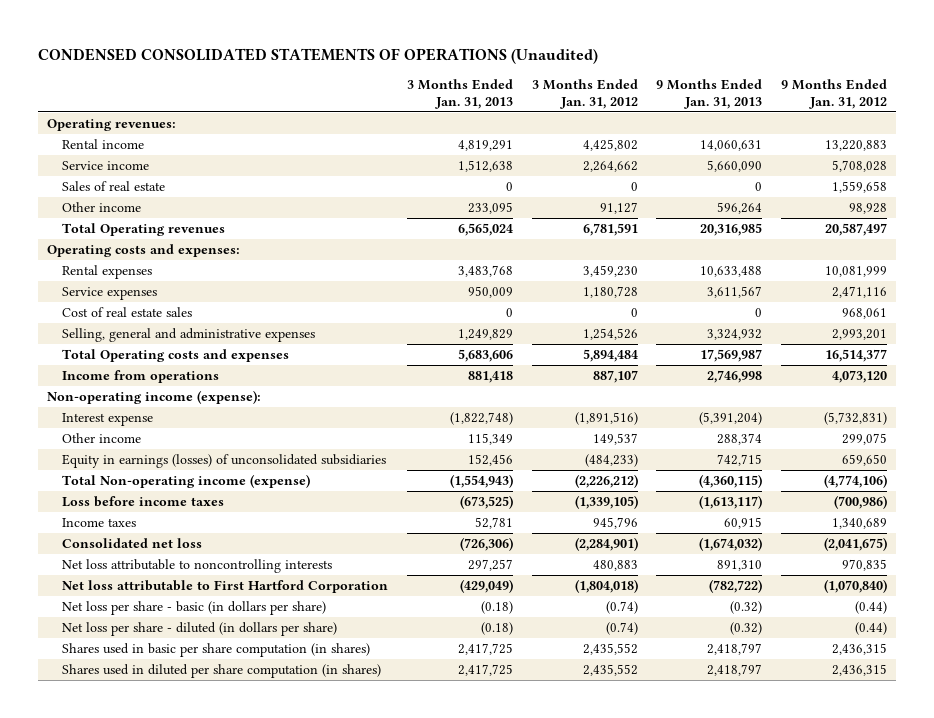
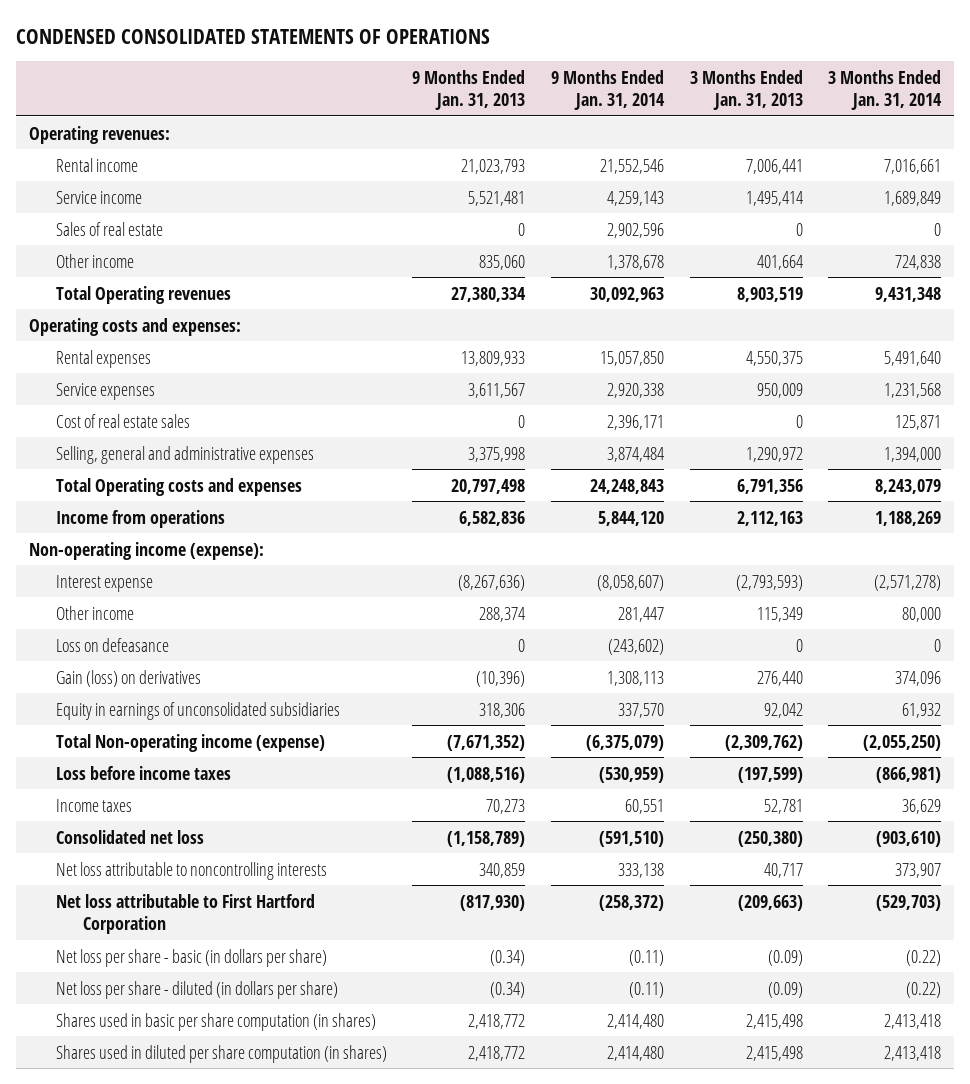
[37,47,598,64] CONDENSED CONSOLIDATED STATEMENTS OF OPERATIONS (Unaudited) -> [15,28,490,44] CONDENSED CONSOLIDATED STATEMENTS OF OPERATIONS
[531,79,638,109] 3 Months Ended Jan. 31, 2012 -> none
[780,79,887,109] 9 Months Ended Jan. 31, 2012 -> none
none -> [551,69,666,111] 9 Months Ended Jan. 31, 2014
none -> [828,69,943,111] 3 Months Ended Jan. 31, 2014
[457,140,513,152] 4,819,291 -> [745,158,803,174] 7,006,441
[700,140,763,152] 14,060,631 -> [461,158,526,174] 21,023,793
[457,160,513,173] 1,512,638 -> [745,190,803,206] 1,495,414
[707,160,763,173] 5,660,090 -> [468,190,526,206] 5,521,481
[467,202,513,215] 233,095 -> [756,254,803,270] 401,664
[717,202,763,215] 596,264 -> [479,254,526,270] 835,060
[457,223,513,237] 6,565,024 -> [736,286,803,302] 8,903,519
[700,223,763,237] 20,316,985 -> [451,286,527,302] 27,380,334
[457,265,513,278] 3,483,768 -> [745,350,803,366] 4,550,375
[700,266,763,278] 10,633,488 -> [461,350,526,366] 13,809,933
[457,329,513,341] 1,249,829 -> [745,446,803,462] 1,290,972
[707,329,763,341] 3,324,932 -> [468,446,526,462] 3,375,998
[457,349,513,363] 5,683,606 -> [736,478,803,494] 6,791,356
[700,349,763,363] 17,569,987 -> [451,478,526,494] 20,797,498
[467,371,513,384] 881,418 -> [736,510,803,526] 2,112,163
[707,370,763,384] 2,746,998 -> [459,510,526,526] 6,582,836
[449,412,513,426] (1,822,748) -> [735,574,803,591] (2,793,593)
[699,412,763,426] (5,391,204) -> [458,574,526,591] (8,267,636)
none -> [55,637,169,652] Loss on defeasance
none -> [55,669,201,687] Gain (loss) on derivatives
[62,454,387,469] Equity in earnings (losses) of unconsolidated subsidiaries -> [55,701,340,720] Equity in earnings of unconsolidated subsidiaries
[467,454,513,467] 152,456 -> [763,702,803,718] 92,042
[717,454,763,467] 742,715 -> [479,702,526,718] 318,306
[449,474,513,489] (1,554,943) -> [724,734,803,751] (2,309,762)
[699,474,763,489] (4,360,115) -> [447,734,526,751] (7,671,352)
[459,495,513,510] (673,525) -> [737,766,803,783] (197,599)
[699,495,763,510] (1,613,117) -> [447,766,526,783] (1,088,516)
[724,517,763,530] 60,915 -> [486,798,526,814] 70,273
[459,537,513,552] (726,306) -> [737,830,803,847] (250,380)
[699,537,763,552] (1,674,032) -> [447,830,526,847] (1,158,789)
[467,559,513,572] 297,257 -> [763,862,803,878] 40,717
[717,560,763,572] 891,310 -> [479,862,526,878] 340,859
[459,579,513,594] (429,049) -> [737,894,803,911] (209,663)
[709,579,763,594] (782,722) -> [460,894,526,911] (817,930)
[480,601,513,615] (0.18) -> [767,949,803,966] (0.09)
[730,601,763,615] (0.32) -> [490,949,526,966] (0.34)
[480,622,513,636] (0.18) -> [767,981,803,998] (0.09)
[730,622,763,636] (0.32) -> [490,981,526,998] (0.34)
[457,643,513,656] 2,417,725 -> [745,1013,803,1029] 2,415,498
[707,643,763,656] 2,418,797 -> [468,1013,526,1029] 2,418,772
[457,664,513,677] 2,417,725 -> [745,1045,803,1061] 2,415,498
[707,664,763,677] 2,418,797 -> [468,1045,526,1061] 2,418,772

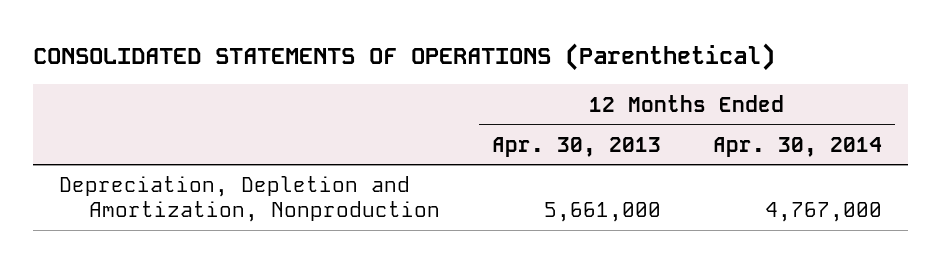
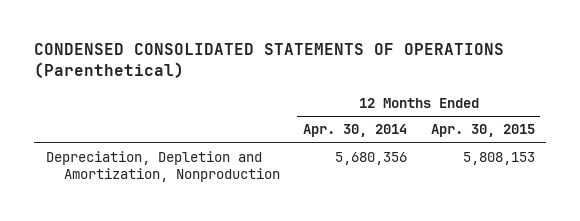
[32,43,775,72] CONSOLIDATED STATEMENTS OF OPERATIONS (Parenthetical) -> [34,43,505,79] CONDENSED CONSOLIDATED STATEMENTS OF OPERATIONS (Parenthetical)
[491,136,661,157] Apr. 30, 2013 -> none
none -> [430,124,535,138] Apr. 30, 2015
[765,202,883,223] 4,767,000 -> [335,152,408,166] 5,680,356

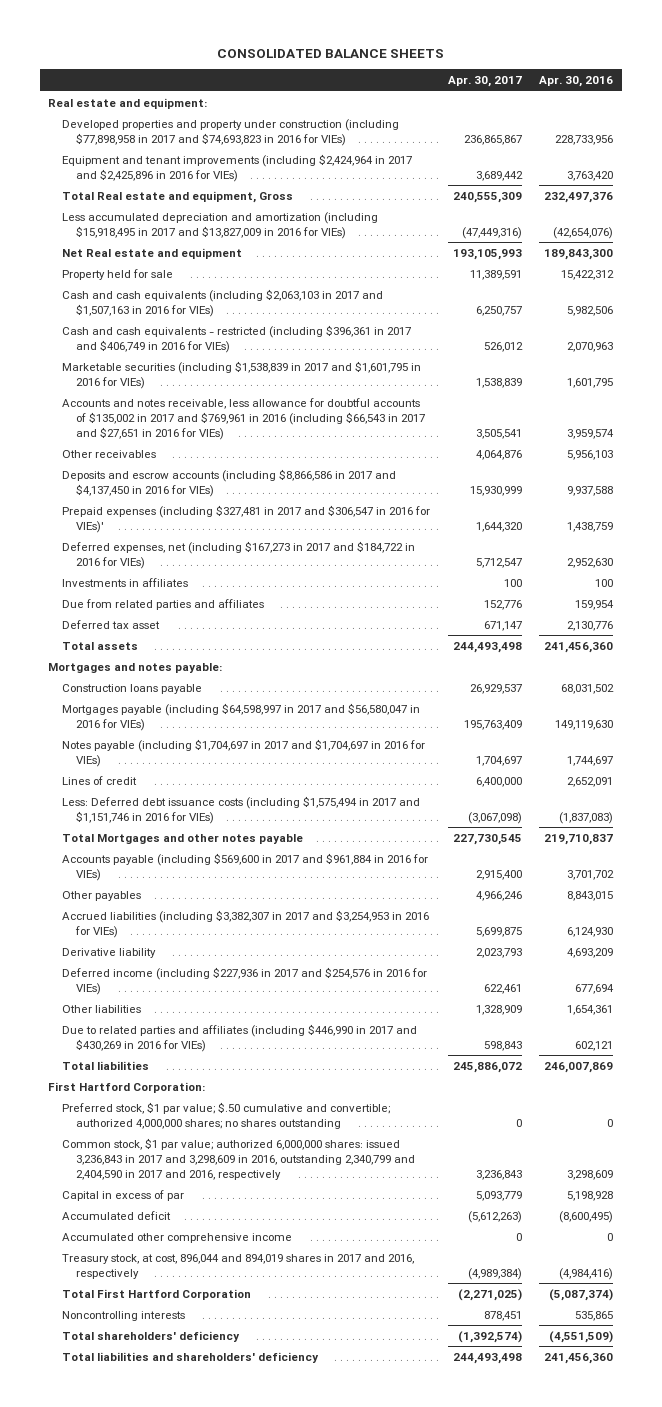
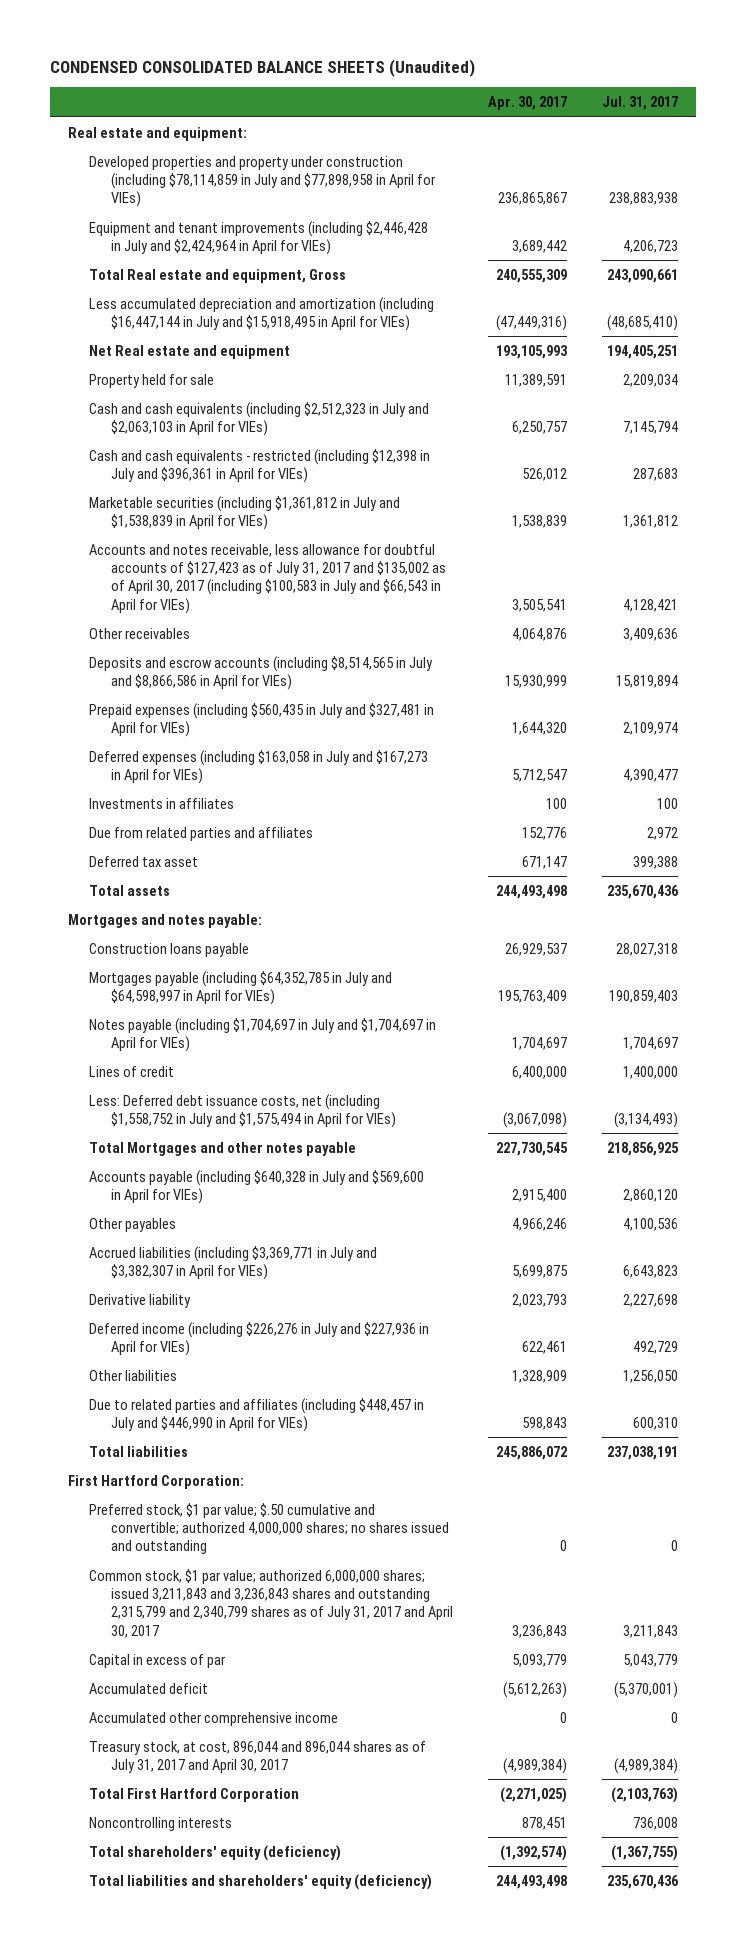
[216,48,444,58] CONSOLIDATED BALANCE SHEETS -> [50,58,476,77] CONDENSED CONSOLIDATED BALANCE SHEETS (Unaudited)
[539,76,614,88] Apr. 30, 2016 -> none
none -> [602,96,679,111] Jul. 31, 2017
[62,118,400,146] Developed properties and property under construction (including $77,898,958 in 2017 and $74,693,823 in 2016 for VIEs) -> [89,155,435,208] Developed properties and property under construction (including $78,114,859 in July and $77,898,958 in April for VIEs)
[62,153,413,182] Equipment and tenant improvements (including $2,424,964 in 2017 and $2,425,896 in 2016 for VIEs) -> [89,220,429,255] Equipment and tenant improvements (including $2,446,428 in July and $2,424,964 in April for VIEs)
[62,211,379,239] Less accumulated depreciation and amortization (including $15,918,495 in 2017 and $13,827,009 in 2016 for VIEs) -> [89,296,435,331] Less accumulated depreciation and amortization (including $16,447,144 in July and $15,918,495 in April for VIEs)
[62,288,384,317] Cash and cash equivalents (including $2,063,103 in 2017 and $1,507,163 in 2016 for VIEs) -> [89,401,430,436] Cash and cash equivalents (including $2,512,323 in July and $2,063,103 in April for VIEs)
[62,324,412,353] Cash and cash equivalents - restricted (including $396,361 in 2017 and $406,749 in 2016 for VIEs) -> [89,448,431,483] Cash and cash equivalents - restricted (including $12,398 in July and $396,361 in April for VIEs)
[62,360,422,389] Marketable securities (including $1,538,839 in 2017 and $1,601,795 in 2016 for VIEs) -> [89,495,401,530] Marketable securities (including $1,361,812 in July and $1,538,839 in April for VIEs)
[62,397,426,440] Accounts and notes receivable, less allowance for doubtful accounts of $135,002 in 2017 and $769,961 in 2016 (including $66,543 in 2017 and $27,651 in 2016 for VIEs) -> [89,543,446,614] Accounts and notes receivable, less allowance for doubtful accounts of $127,423 as of July 31, 2017 and $135,002 as of April 30, 2017 (including $100,583 in July and $66,543 in April for VIEs)
[62,468,397,497] Deposits and escrow accounts (including $8,866,586 in 2017 and $4,137,450 in 2016 for VIEs) -> [89,655,434,690] Deposits and escrow accounts (including $8,514,565 in July and $8,866,586 in April for VIEs)
[62,504,431,533] Prepaid expenses (including $327,481 in 2017 and $306,547 in 2016 for VIEs)' -> [89,702,435,737] Prepaid expenses (including $560,435 in July and $327,481 in April for VIEs)
[62,540,416,569] Deferred expenses, net (including $167,273 in 2017 and $184,722 in 2016 for VIEs) -> [89,749,429,784] Deferred expenses (including $163,058 in July and $167,273 in April for VIEs)
[62,702,421,731] Mortgages payable (including $64,598,997 in 2017 and $56,580,047 in 2016 for VIEs) -> [89,970,393,1005] Mortgages payable (including $64,352,785 in July and $64,598,997 in April for VIEs)
[62,738,426,767] Notes payable (including $1,704,697 in 2017 and $1,704,697 in 2016 for VIEs) -> [89,1017,437,1052] Notes payable (including $1,704,697 in July and $1,704,697 in April for VIEs)
[62,795,421,824] Less: Deferred debt issuance costs (including $1,575,494 in 2017 and $1,151,746 in 2016 for VIEs) -> [89,1093,396,1128] Less: Deferred debt issuance costs, net (including $1,558,752 in July and $1,575,494 in April for VIEs)
[62,852,429,881] Accounts payable (including $569,600 in 2017 and $961,884 in 2016 for VIEs) -> [89,1169,425,1204] Accounts payable (including $640,328 in July and $569,600 in April for VIEs)
[62,909,430,938] Accrued liabilities (including $3,382,307 in 2017 and $3,254,953 in 2016 for VIEs) -> [89,1245,378,1280] Accrued liabilities (including $3,369,771 in July and $3,382,307 in April for VIEs)
[62,966,428,995] Deferred income (including $227,936 in 2017 and $254,576 in 2016 for VIEs) -> [89,1321,430,1356] Deferred income (including $226,276 in July and $227,936 in April for VIEs)
[62,1023,418,1052] Due to related parties and affiliates (including $446,990 in 2017 and $430,269 in 2016 for VIEs) -> [89,1397,425,1432] Due to related parties and affiliates (including $448,457 in July and $446,990 in April for VIEs)
[62,1101,391,1129] Preferred stock, $1 par value; $.50 cumulative and convertible; authorized 4,000,000 shares; no shares outstanding -> [89,1502,449,1555] Preferred stock, $1 par value; $.50 cumulative and convertible; authorized 4,000,000 shares; no shares issued and outstanding
[62,1137,416,1180] Common stock, $1 par value; authorized 6,000,000 shares: issued 3,236,843 in 2017 and 3,298,609 in 2016, outstanding 2,340,799 and 2,404,590 in 2017 and 2016, respectively -> [89,1568,453,1638] Common stock, $1 par value; authorized 6,000,000 shares; issued 3,211,843 and 3,236,843 shares and outstanding 2,315,799 and 2,340,799 shares as of July 31, 2017 and April 30, 2017
[62,1253,415,1279] Treasury stock, at cost, 896,044 and 894,019 shares in 2017 and 2016, respectively -> [89,1740,427,1773] Treasury stock, at cost, 896,044 and 896,044 shares as of July 31, 2017 and April 30, 2017
[62,1330,241,1342] Total shareholders' deficiency -> [89,1844,342,1861] Total shareholders' equity (deficiency)
[62,1351,320,1363] Total liabilities and shareholders' deficiency -> [89,1873,433,1890] Total liabilities and shareholders' equity (deficiency)

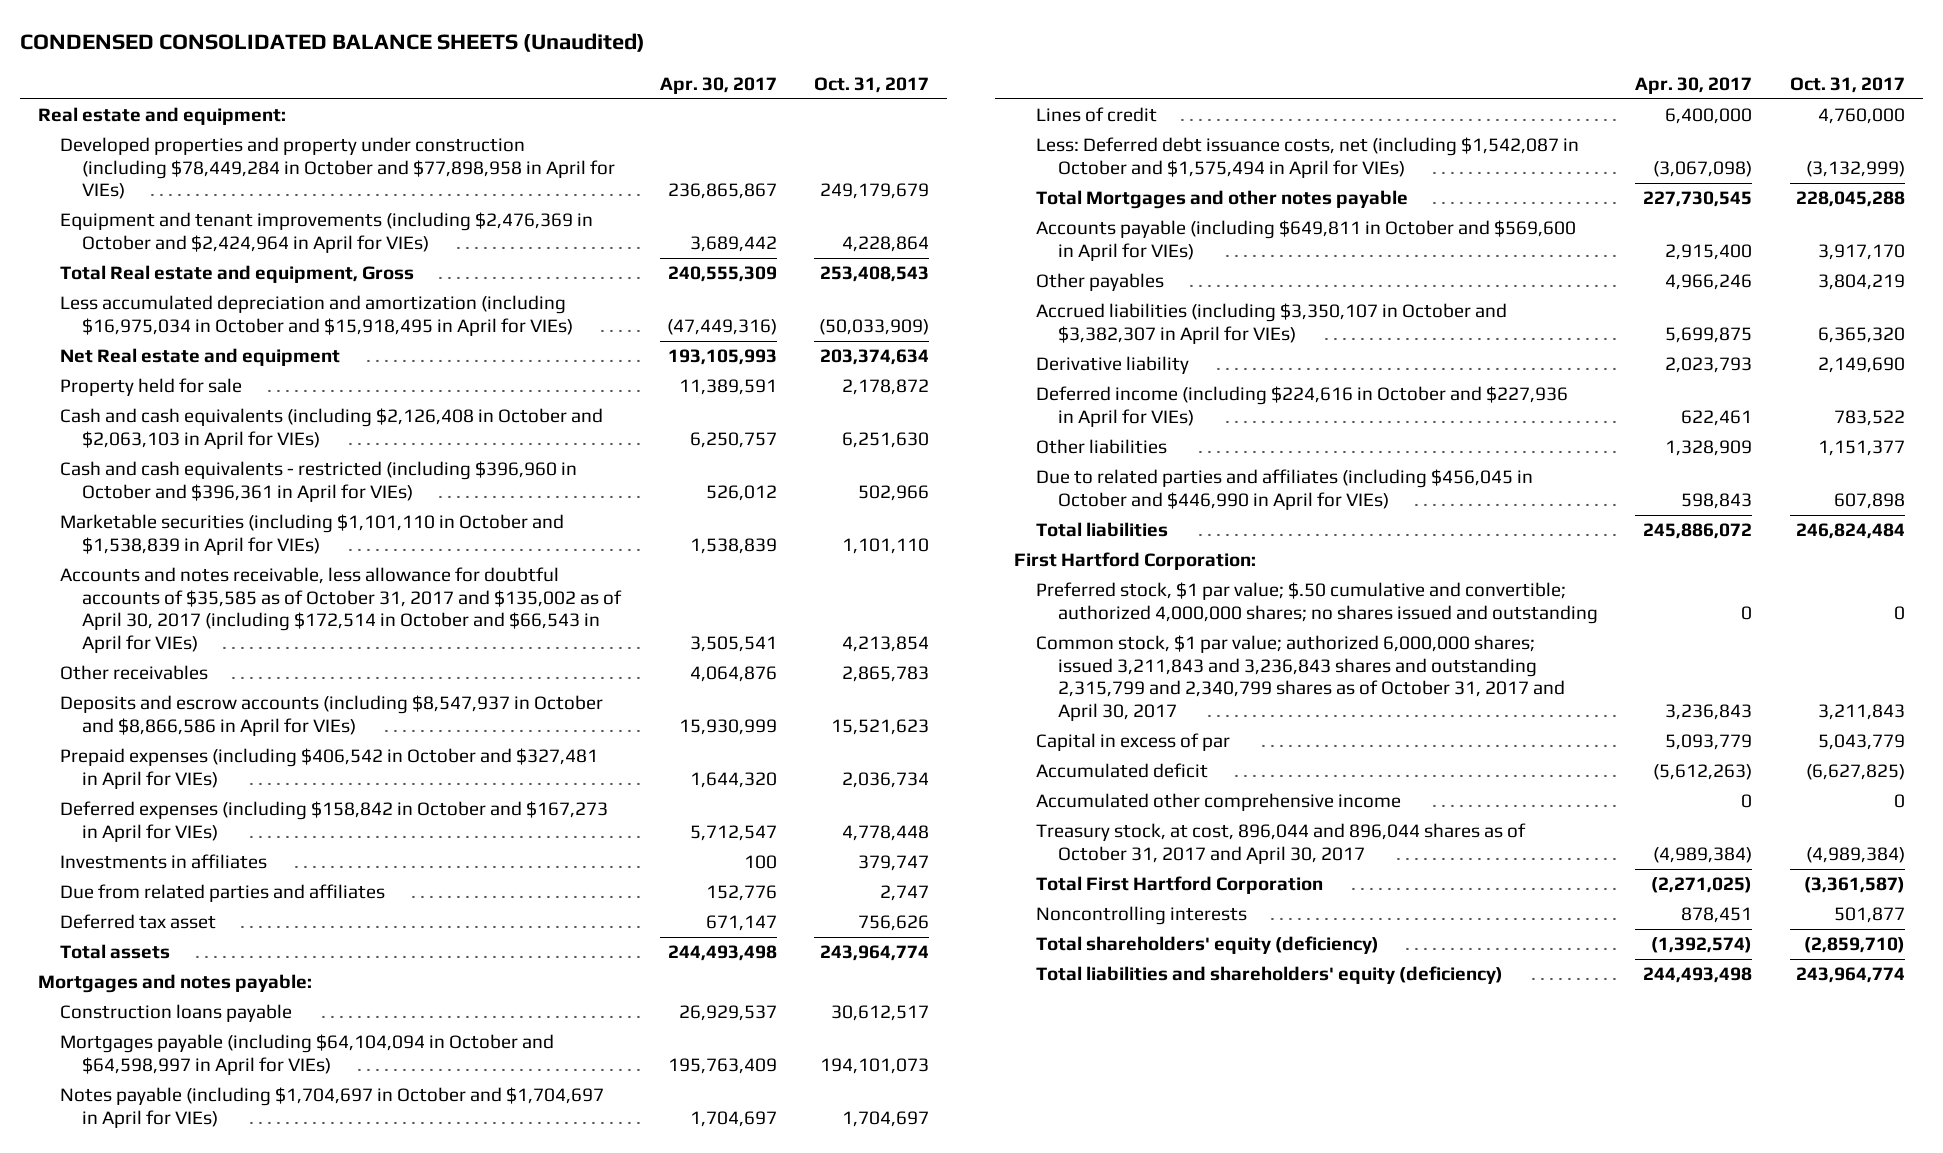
[602,96,679,111] Jul. 31, 2017 -> none
none -> [813,76,929,93] Oct. 31, 2017
[89,155,435,208] Developed properties and property under construction (including $78,114,859 in July and $77,898,958 in April for VIEs) -> [60,137,616,200] Developed properties and property under construction (including $78,449,284 in October and $77,898,958 in April for VIEs)
[89,220,429,255] Equipment and tenant improvements (including $2,446,428 in July and $2,424,964 in April for VIEs) -> [60,212,594,253] Equipment and tenant improvements (including $2,476,369 in October and $2,424,964 in April for VIEs)
[89,296,435,331] Less accumulated depreciation and amortization (including $16,447,144 in July and $15,918,495 in April for VIEs) -> [60,295,574,336] Less accumulated depreciation and amortization (including $16,975,034 in October and $15,918,495 in April for VIEs)
[89,401,430,436] Cash and cash equivalents (including $2,512,323 in July and $2,063,103 in April for VIEs) -> [60,408,604,449] Cash and cash equivalents (including $2,126,408 in October and $2,063,103 in April for VIEs)
[89,448,431,483] Cash and cash equivalents - restricted (including $12,398 in July and $396,361 in April for VIEs) -> [60,461,578,502] Cash and cash equivalents - restricted (including $396,960 in October and $396,361 in April for VIEs)
[89,495,401,530] Marketable securities (including $1,361,812 in July and $1,538,839 in April for VIEs) -> [60,514,565,555] Marketable securities (including $1,101,110 in October and $1,538,839 in April for VIEs)
[89,543,446,614] Accounts and notes receivable, less allowance for doubtful accounts of $127,423 as of July 31, 2017 and $135,002 as of April 30, 2017 (including $100,583 in July and $66,543 in April for VIEs) -> [60,567,623,653] Accounts and notes receivable, less allowance for doubtful accounts of $35,585 as of October 31, 2017 and $135,002 as of April 30, 2017 (including $172,514 in October and $66,543 in April for VIEs)
[89,655,434,690] Deposits and escrow accounts (including $8,514,565 in July and $8,866,586 in April for VIEs) -> [60,695,604,736] Deposits and escrow accounts (including $8,547,937 in October and $8,866,586 in April for VIEs)
[89,702,435,737] Prepaid expenses (including $560,435 in July and $327,481 in April for VIEs) -> [60,748,599,789] Prepaid expenses (including $406,542 in October and $327,481 in April for VIEs)
[89,749,429,784] Deferred expenses (including $163,058 in July and $167,273 in April for VIEs) -> [60,801,609,842] Deferred expenses (including $158,842 in October and $167,273 in April for VIEs)
[89,970,393,1005] Mortgages payable (including $64,352,785 in July and $64,598,997 in April for VIEs) -> [60,1034,555,1075] Mortgages payable (including $64,104,094 in October and $64,598,997 in April for VIEs)
[89,1017,437,1052] Notes payable (including $1,704,697 in July and $1,704,697 in April for VIEs) -> [60,1087,605,1128] Notes payable (including $1,704,697 in October and $1,704,697 in April for VIEs)
[89,1093,396,1128] Less: Deferred debt issuance costs, net (including $1,558,752 in July and $1,575,494 in April for VIEs) -> [1035,137,1579,178] Less: Deferred debt issuance costs, net (including $1,542,087 in October and $1,575,494 in April for VIEs)
[89,1169,425,1204] Accounts payable (including $640,328 in July and $569,600 in April for VIEs) -> [1035,220,1576,261] Accounts payable (including $649,811 in October and $569,600 in April for VIEs)
[89,1245,378,1280] Accrued liabilities (including $3,369,771 in July and $3,382,307 in April for VIEs) -> [1035,303,1507,344] Accrued liabilities (including $3,350,107 in October and $3,382,307 in April for VIEs)
[89,1321,430,1356] Deferred income (including $226,276 in July and $227,936 in April for VIEs) -> [1035,386,1568,427] Deferred income (including $224,616 in October and $227,936 in April for VIEs)
[89,1397,425,1432] Due to related parties and affiliates (including $448,457 in July and $446,990 in April for VIEs) -> [1035,469,1533,510] Due to related parties and affiliates (including $456,045 in October and $446,990 in April for VIEs)
[89,1568,453,1638] Common stock, $1 par value; authorized 6,000,000 shares; issued 3,211,843 and 3,236,843 shares and outstanding 2,315,799 and 2,340,799 shares as of July 31, 2017 and April 30, 2017 -> [1035,635,1566,721] Common stock, $1 par value; authorized 6,000,000 shares; issued 3,211,843 and 3,236,843 shares and outstanding 2,315,799 and 2,340,799 shares as of October 31, 2017 and April 30, 2017
[89,1740,427,1773] Treasury stock, at cost, 896,044 and 896,044 shares as of July 31, 2017 and April 30, 2017 -> [1035,823,1526,864] Treasury stock, at cost, 896,044 and 896,044 shares as of October 31, 2017 and April 30, 2017

